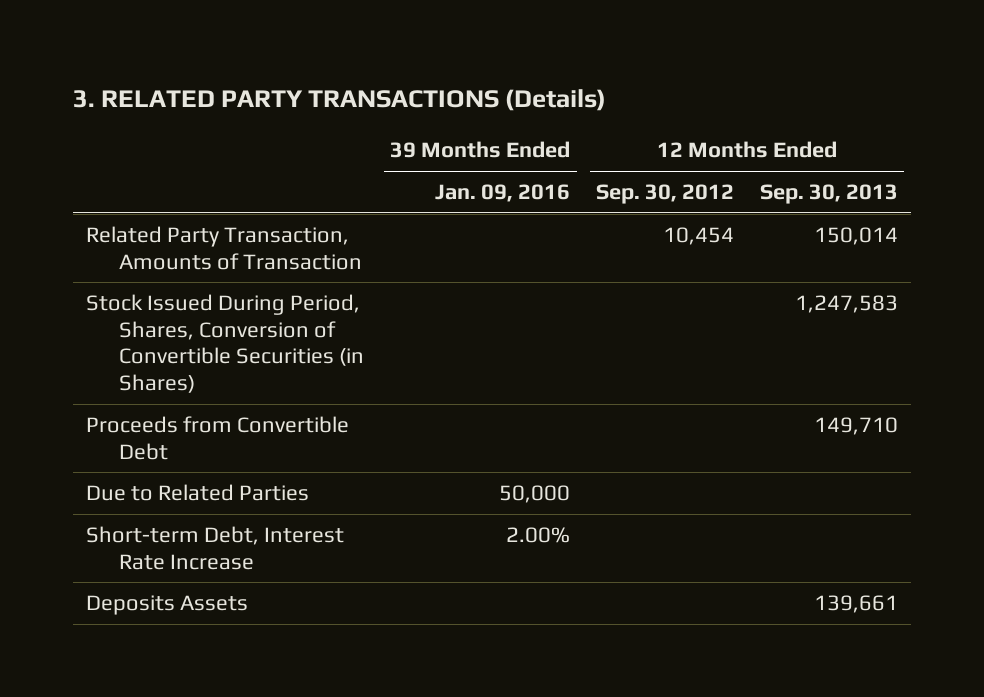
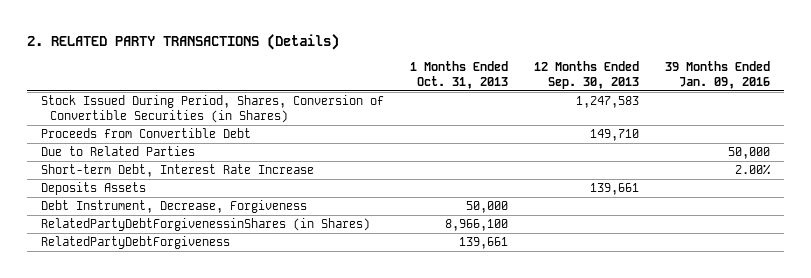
[72,89,606,112] 3. RELATED PARTY TRANSACTIONS (Details) -> [27,33,340,50] 2. RELATED PARTY TRANSACTIONS (Details)
[596,184,735,205] Sep. 30, 2012 -> none
none -> [409,61,508,89] 1 Months Ended Oct. 31, 2013
[85,226,363,270] Related Party Transaction, Amounts of Transaction -> none
none -> [40,200,307,214] Debt Instrument, Decrease, Forgiveness
none -> [40,218,370,232] RelatedPartyDebtForgivenessinShares (in Shares)
none -> [40,236,230,250] RelatedPartyDebtForgiveness

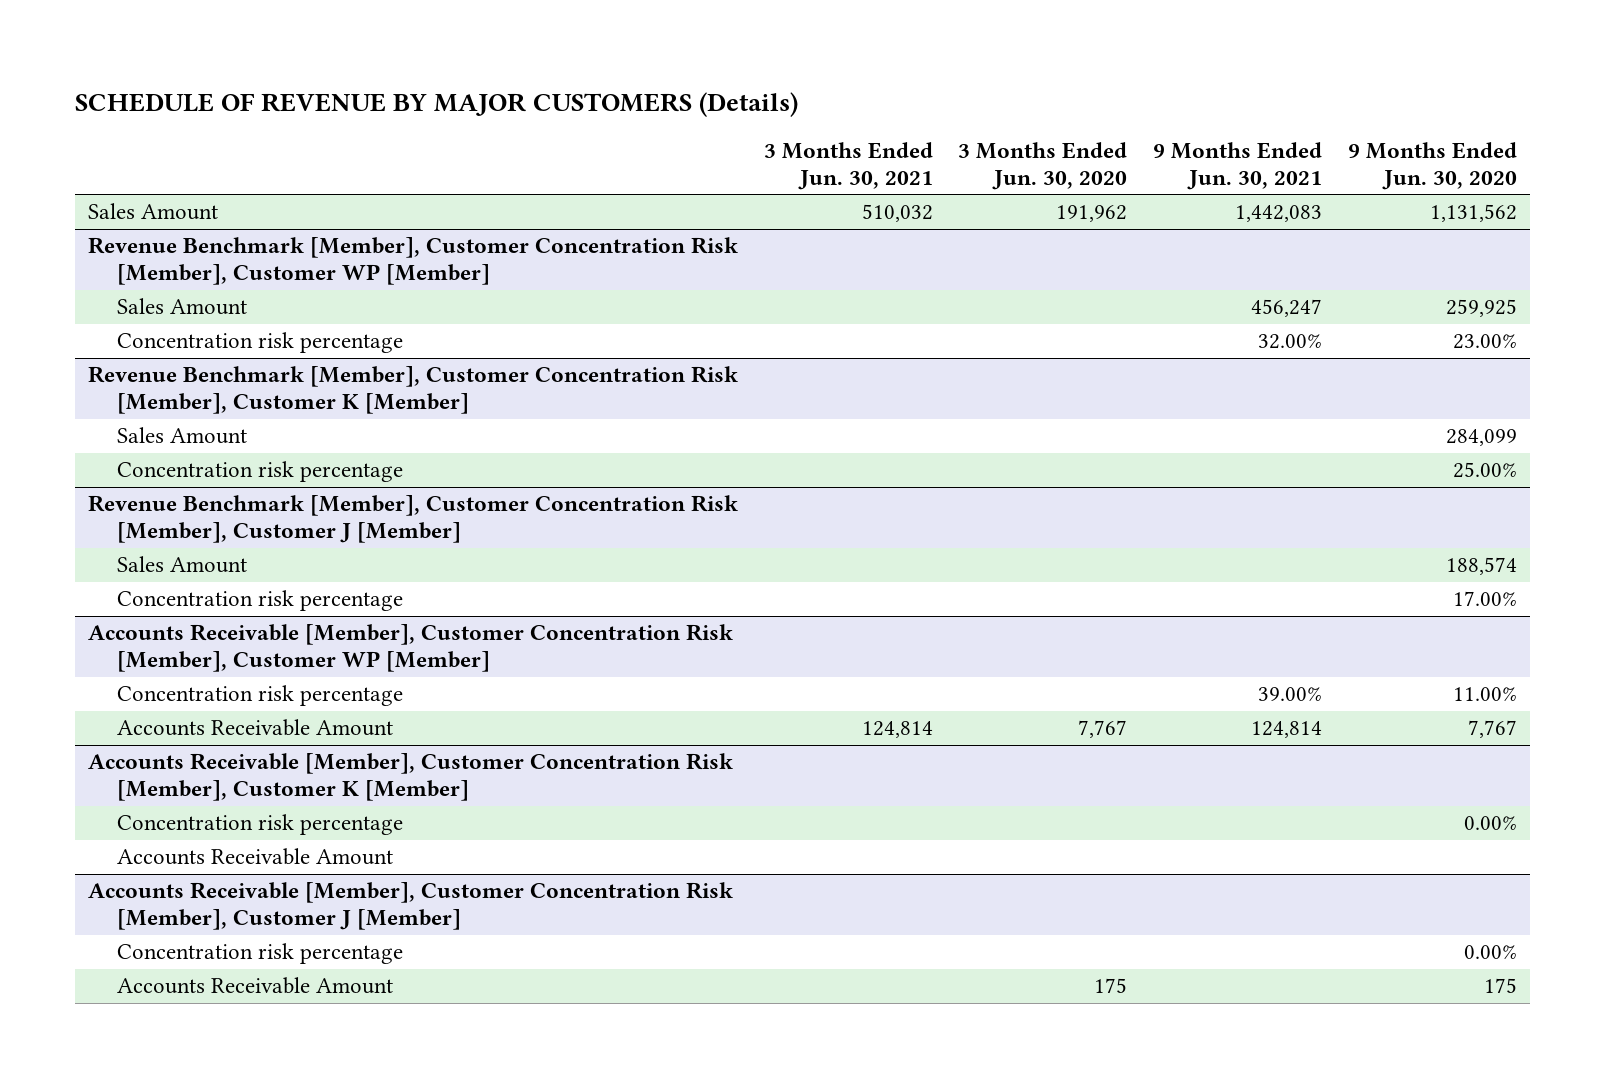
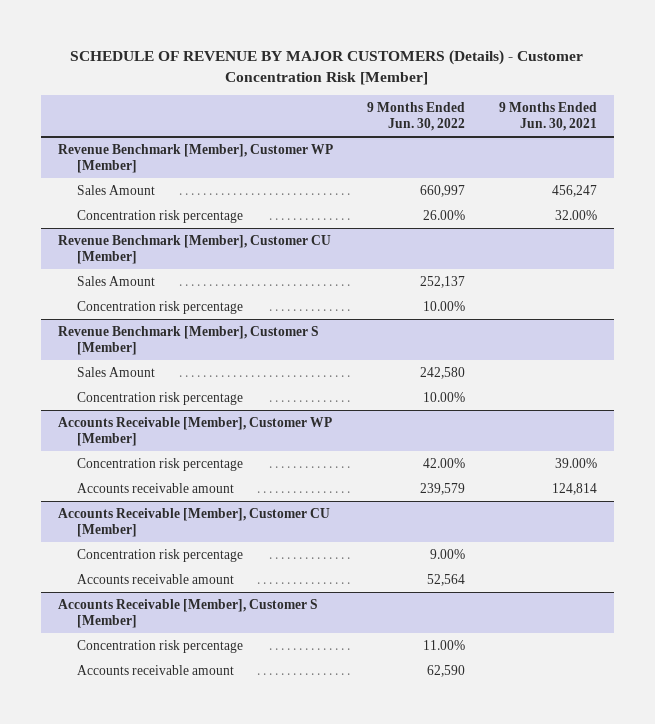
[75,91,799,117] SCHEDULE OF REVENUE BY MAJOR CUSTOMERS (Details) -> [70,50,584,85] SCHEDULE OF REVENUE BY MAJOR CUSTOMERS (Details) - Customer Concentration Risk [Member]
[763,141,933,190] 3 Months Ended Jun. 30, 2021 -> none
[958,141,1128,190] 3 Months Ended Jun. 30, 2020 -> none
[1347,141,1517,190] 9 Months Ended Jun. 30, 2020 -> none
none -> [366,102,465,131] 9 Months Ended Jun. 30, 2022
[88,203,219,221] Sales Amount -> none
[88,237,739,285] Revenue Benchmark [Member], Customer Concentration Risk [Member], Customer WP [Member] -> [57,144,333,173] Revenue Benchmark [Member], Customer WP [Member]
[88,366,739,414] Revenue Benchmark [Member], Customer Concentration Risk [Member], Customer K [Member] -> none
[116,427,247,445] Sales Amount -> none
[116,461,403,483] Concentration risk percentage -> none
[88,495,739,543] Revenue Benchmark [Member], Customer Concentration Risk [Member], Customer J [Member] -> none
[116,556,247,574] Sales Amount -> none
[116,590,403,612] Concentration risk percentage -> none
none -> [57,235,331,264] Revenue Benchmark [Member], Customer CU [Member]
none -> [77,276,156,287] Sales Amount
none -> [77,301,244,315] Concentration risk percentage
none -> [57,326,319,355] Revenue Benchmark [Member], Customer S [Member]
none -> [77,367,156,378] Sales Amount
none -> [77,392,244,406] Concentration risk percentage
[88,624,734,672] Accounts Receivable [Member], Customer Concentration Risk [Member], Customer WP [Member] -> [57,417,332,446] Accounts Receivable [Member], Customer WP [Member]
[88,753,734,801] Accounts Receivable [Member], Customer Concentration Risk [Member], Customer K [Member] -> none
[116,814,403,836] Concentration risk percentage -> none
[116,848,393,866] Accounts Receivable Amount -> none
[88,882,734,930] Accounts Receivable [Member], Customer Concentration Risk [Member], Customer J [Member] -> none
[116,943,403,965] Concentration risk percentage -> none
[116,977,393,995] Accounts Receivable Amount -> none
[116,719,393,737] Accounts Receivable Amount -> [77,483,235,494] Accounts receivable amount
none -> [57,508,330,537] Accounts Receivable [Member], Customer CU [Member]
none -> [77,549,244,563] Concentration risk percentage
none -> [77,574,235,585] Accounts receivable amount
none -> [57,599,318,628] Accounts Receivable [Member], Customer S [Member]
none -> [77,640,244,654] Concentration risk percentage
none -> [77,665,235,676] Accounts receivable amount

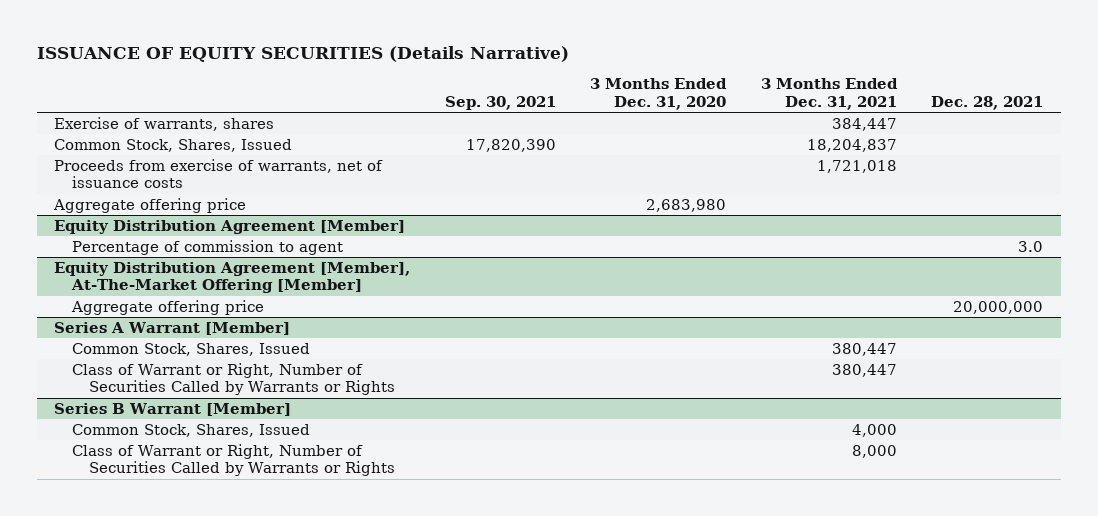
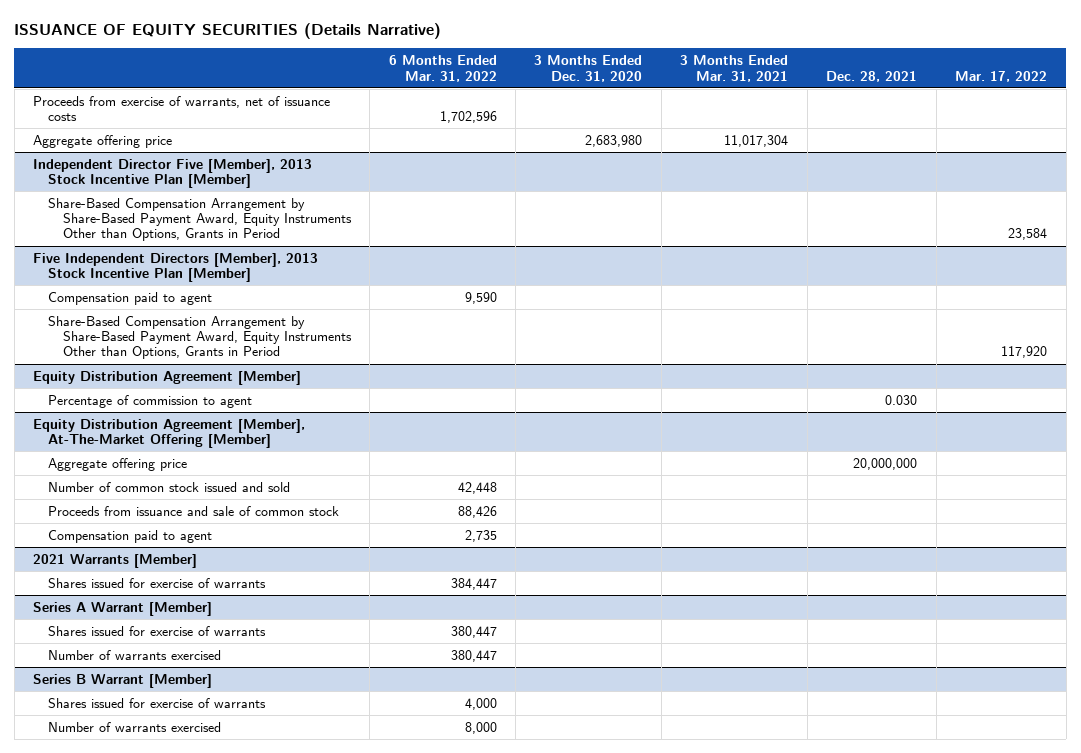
[444,95,556,110] Sep. 30, 2021 -> none
[760,78,898,110] 3 Months Ended Dec. 31, 2021 -> none
none -> [388,55,497,82] 6 Months Ended Mar. 31, 2022
none -> [680,55,789,82] 3 Months Ended Mar. 31, 2021
none -> [955,70,1048,82] Mar. 17, 2022
[54,116,275,131] Exercise of warrants, shares -> none
[54,138,293,152] Common Stock, Shares, Issued -> none
none -> [33,158,313,189] Independent Director Five [Member], 2013 Stock Incentive Plan [Member]
none -> [47,197,352,242] Share-Based Compensation Arrangement by Share-Based Payment Award, Equity Instruments Other than Options, Grants in Period
none -> [33,252,319,283] Five Independent Directors [Member], 2013 Stock Incentive Plan [Member]
none -> [47,291,212,305] Compensation paid to agent
none -> [47,315,352,360] Share-Based Compensation Arrangement by Share-Based Payment Award, Equity Instruments Other than Options, Grants in Period
[1018,240,1044,252] 3.0 -> [885,394,918,405] 0.030
none -> [47,481,290,492] Number of common stock issued and sold
none -> [47,505,339,516] Proceeds from issuance and sale of common stock
none -> [47,529,212,543] Compensation paid to agent
none -> [33,553,198,568] 2021 Warrants [Member]
none -> [47,577,266,588] Shares issued for exercise of warrants
[71,342,310,356] Common Stock, Shares, Issued -> none
none -> [47,625,266,636] Shares issued for exercise of warrants
[71,362,396,396] Class of Warrant or Right, Number of Securities Called by Warrants or Rights -> [47,649,221,660] Number of warrants exercised
[71,423,310,437] Common Stock, Shares, Issued -> none
none -> [47,697,266,708] Shares issued for exercise of warrants
[71,443,396,477] Class of Warrant or Right, Number of Securities Called by Warrants or Rights -> [47,721,221,732] Number of warrants exercised

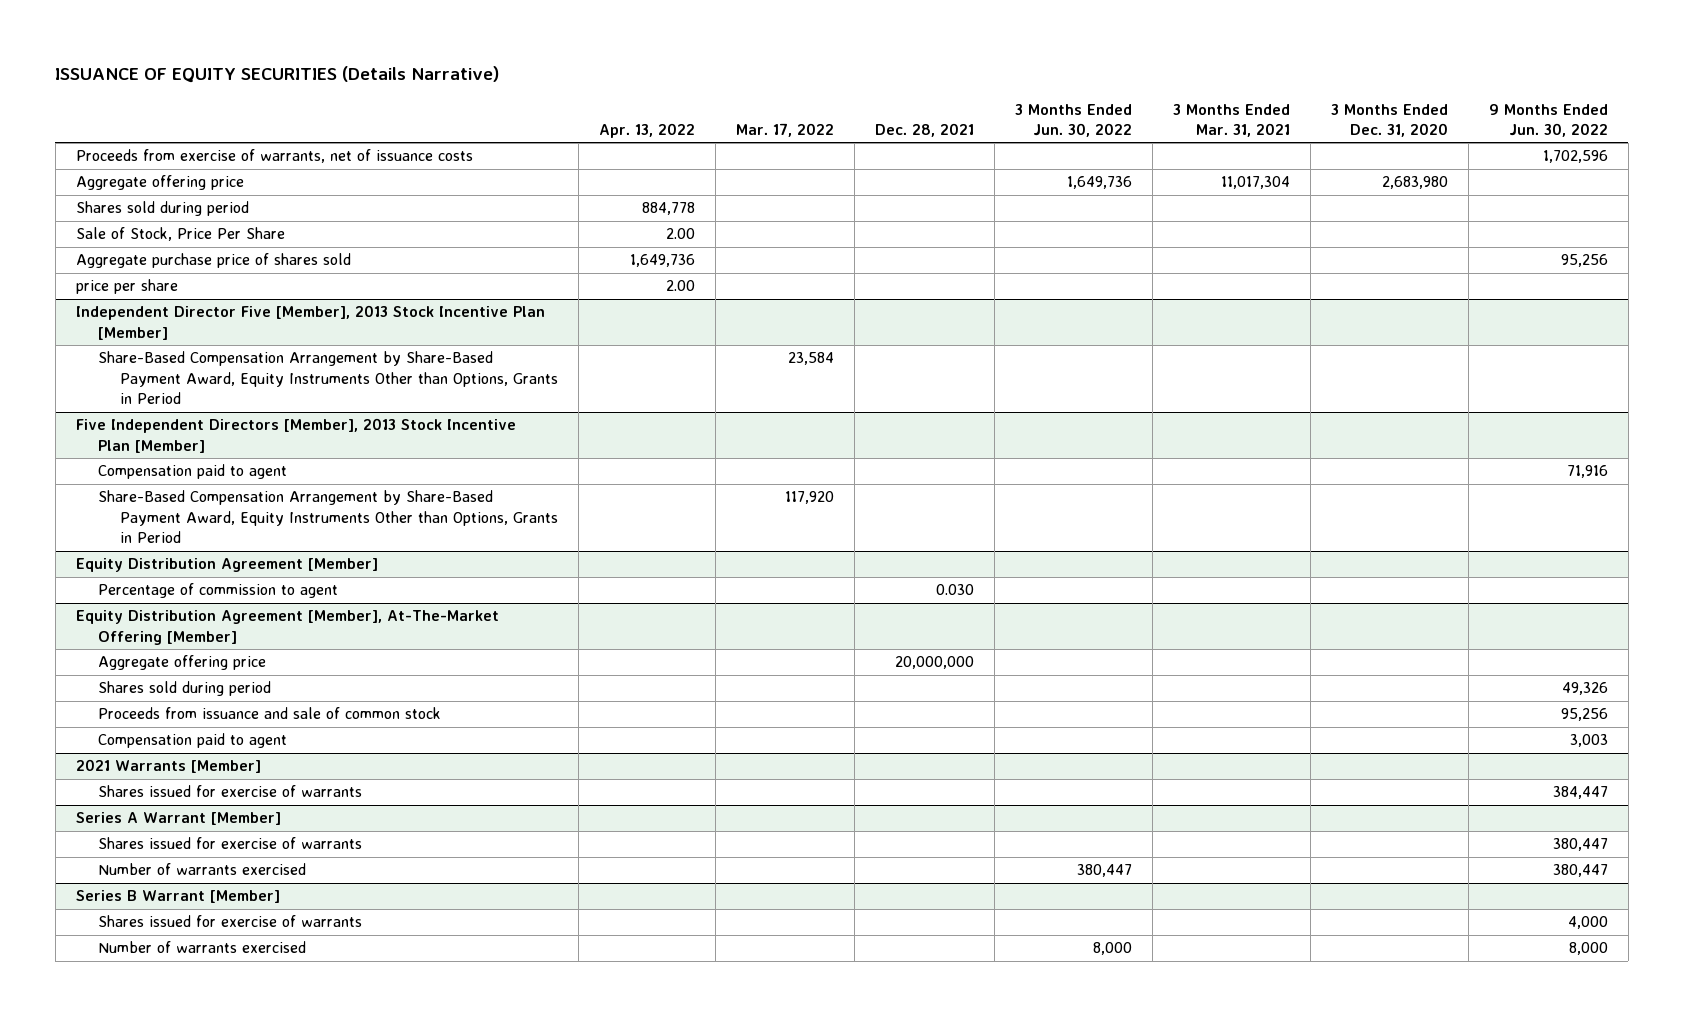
[388,55,497,82] 6 Months Ended Mar. 31, 2022 -> none
none -> [598,123,695,139] Apr. 13, 2022
none -> [1014,103,1132,138] 3 Months Ended Jun. 30, 2022
none -> [1488,103,1608,138] 9 Months Ended Jun. 30, 2022
none -> [75,201,249,217] Shares sold during period
none -> [75,227,285,242] Sale of Stock, Price Per Share
none -> [75,253,351,269] Aggregate purchase price of shares sold
none -> [75,279,178,295] price per share
[47,481,290,492] Number of common stock issued and sold -> [97,681,271,697] Shares sold during period

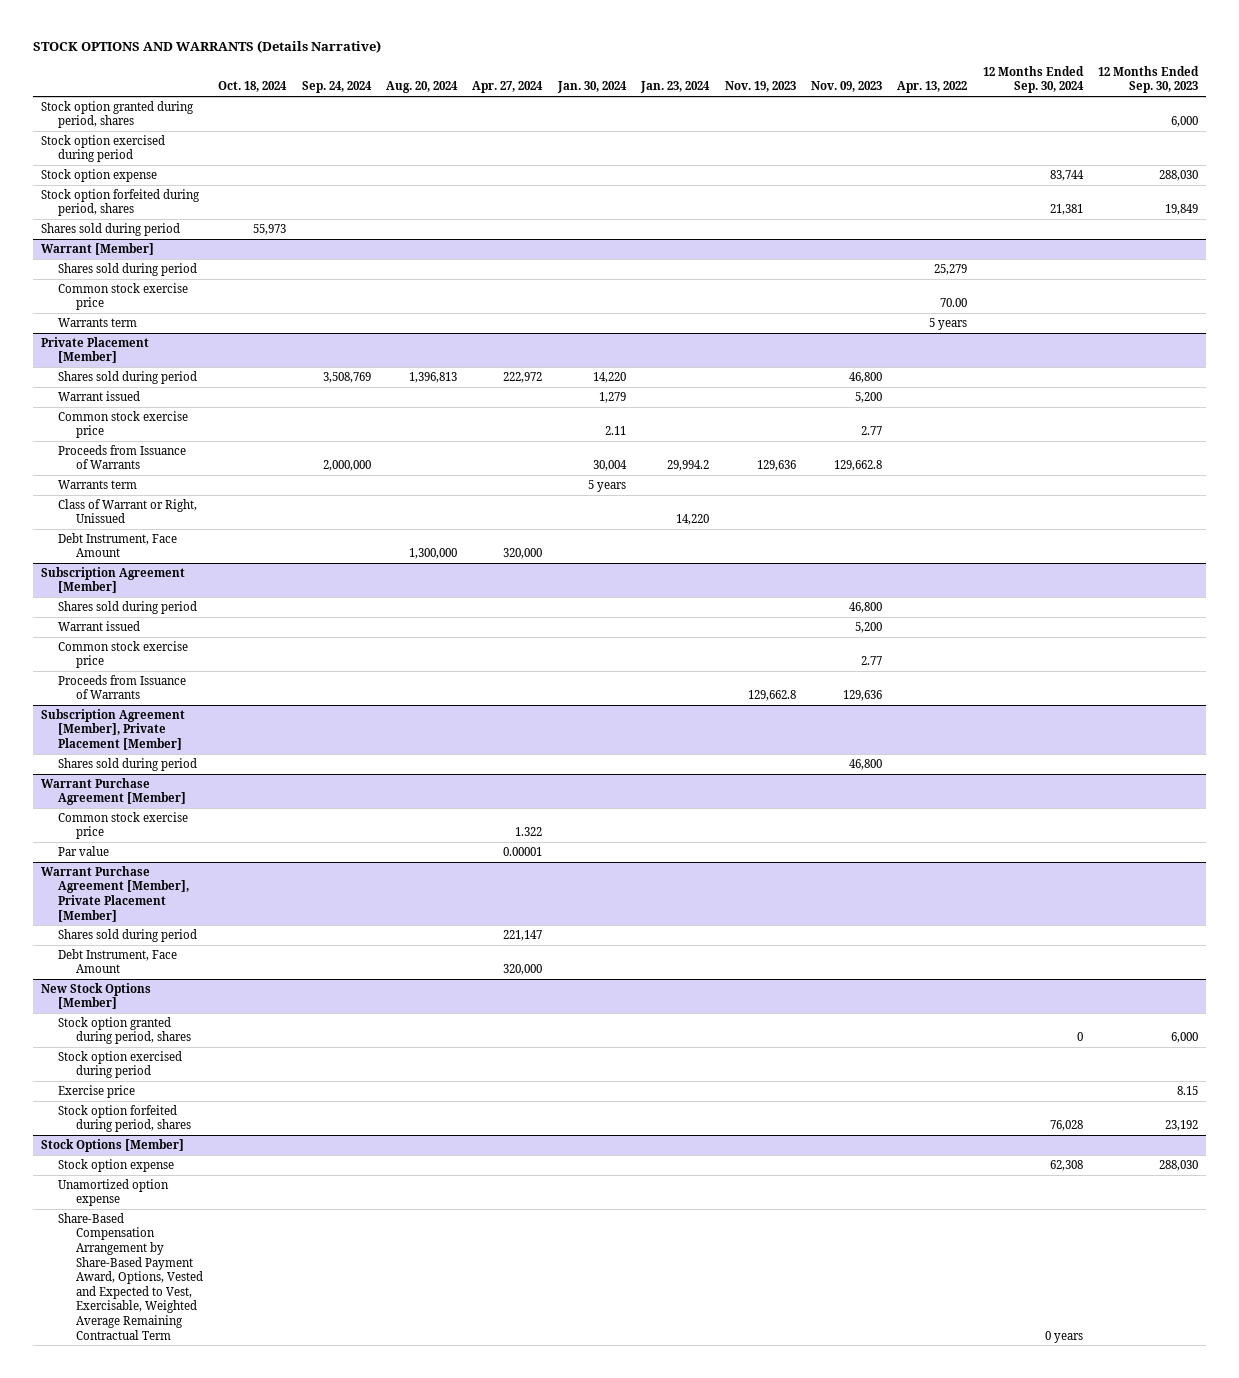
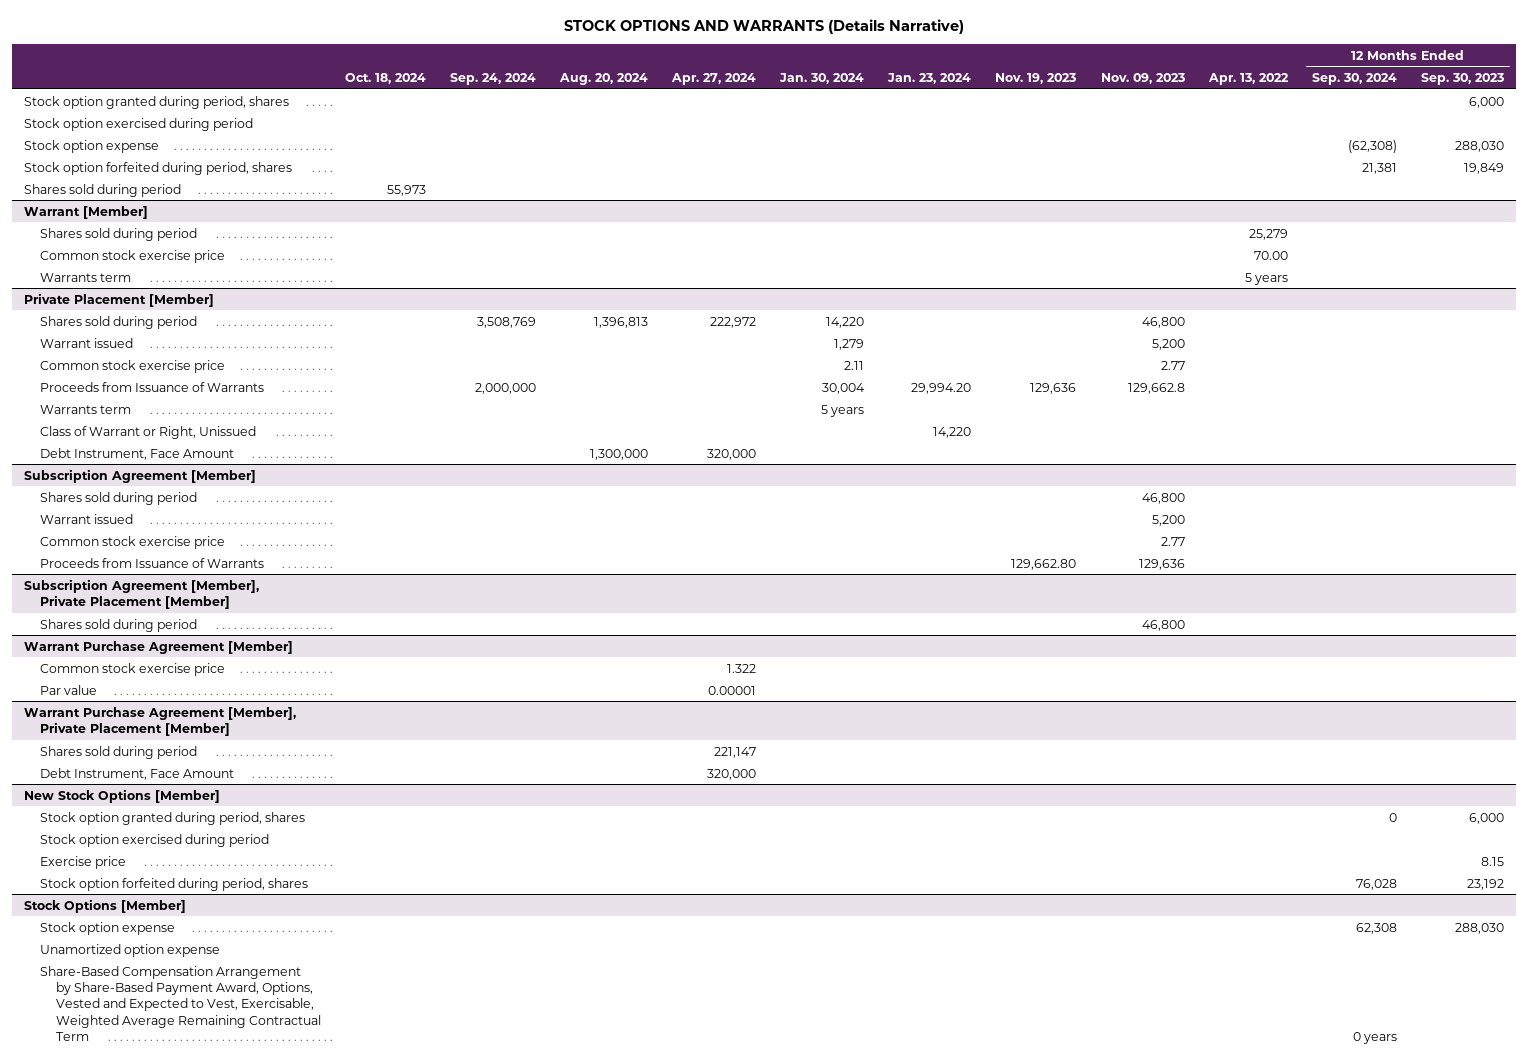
[1049,169,1084,181] 83,744 -> [1347,139,1397,153] (62,308)
[667,460,710,472] 29,994.2 -> [911,382,972,394] 29,994.20
[747,690,796,702] 129,662.8 -> [1011,558,1077,570] 129,662.80

